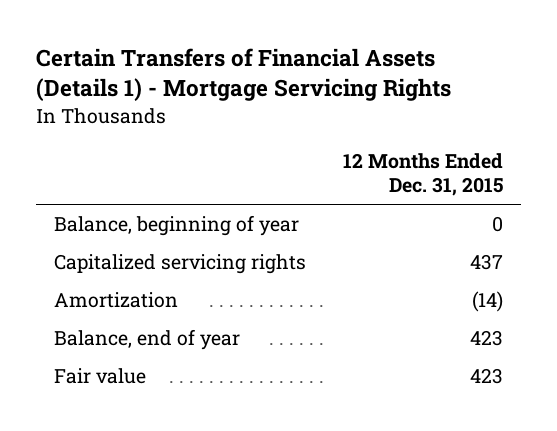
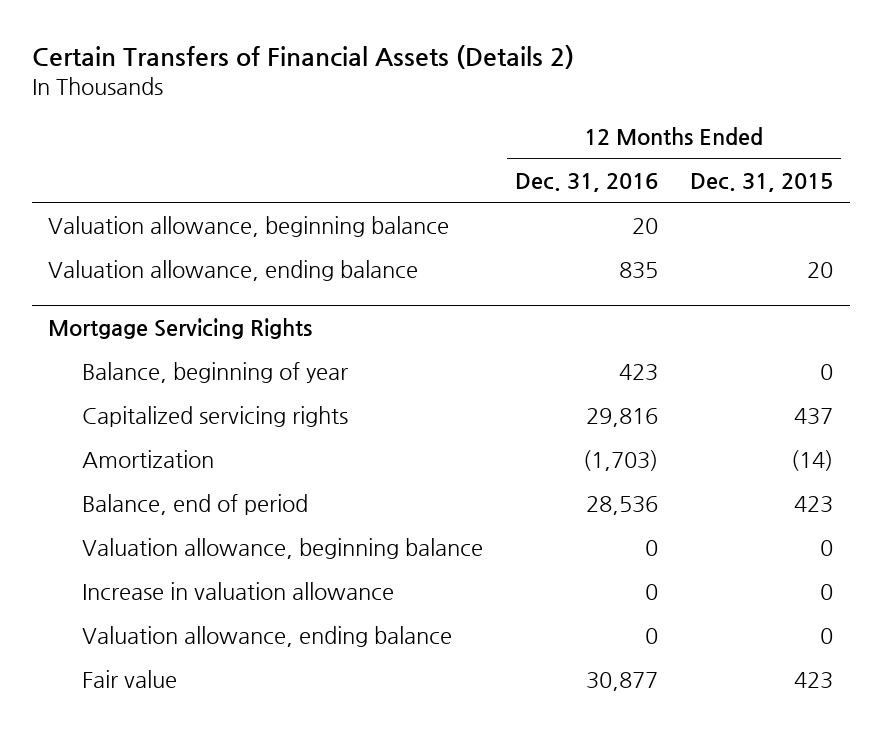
[35,48,451,102] Certain Transfers of Financial Assets (Details 1) - Mortgage Servicing Rights -> [31,44,574,69] Certain Transfers of Financial Assets (Details 2)
none -> [515,173,659,193] Dec. 31, 2016
none -> [48,216,450,238] Valuation allowance, beginning balance
none -> [48,260,419,282] Valuation allowance, ending balance
none -> [48,318,313,340] Mortgage Servicing Rights
[54,329,241,351] Balance, end of year -> [81,494,308,516] Balance, end of period
none -> [81,538,483,560] Valuation allowance, beginning balance
none -> [81,582,394,601] Increase in valuation allowance
none -> [81,626,452,648] Valuation allowance, ending balance

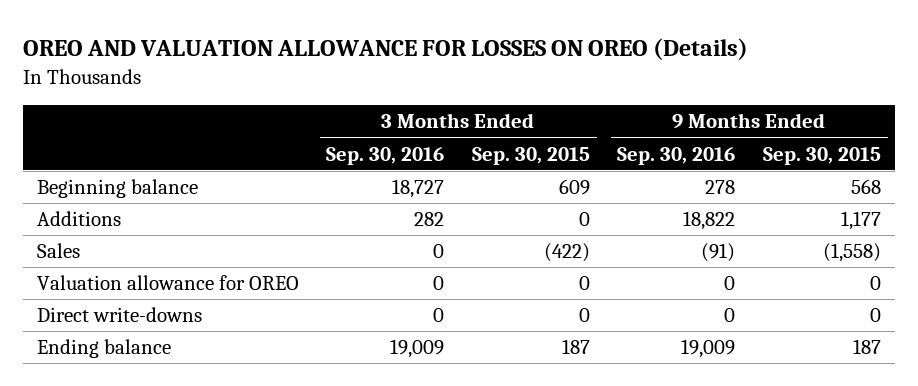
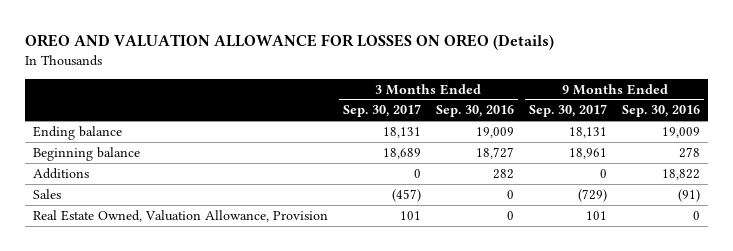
[471,146,590,165] Sep. 30, 2015 -> none
[762,146,881,165] Sep. 30, 2015 -> none
none -> [342,104,421,118] Sep. 30, 2017
none -> [529,104,608,118] Sep. 30, 2017
[36,339,171,359] Ending balance -> [32,125,122,140] Ending balance
[36,307,202,323] Direct write-downs -> none
[36,275,299,291] Valuation allowance for OREO -> [32,209,328,222] Real Estate Owned, Valuation Allowance, Provision

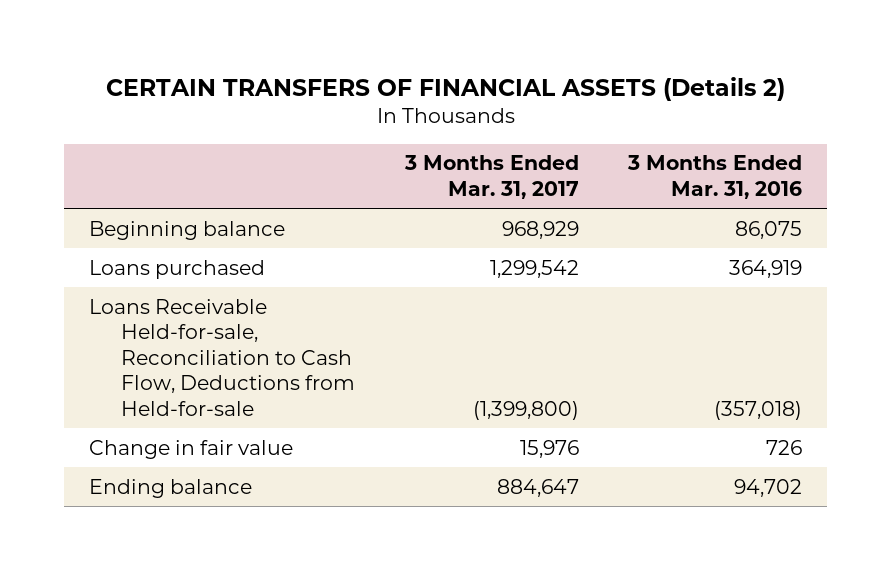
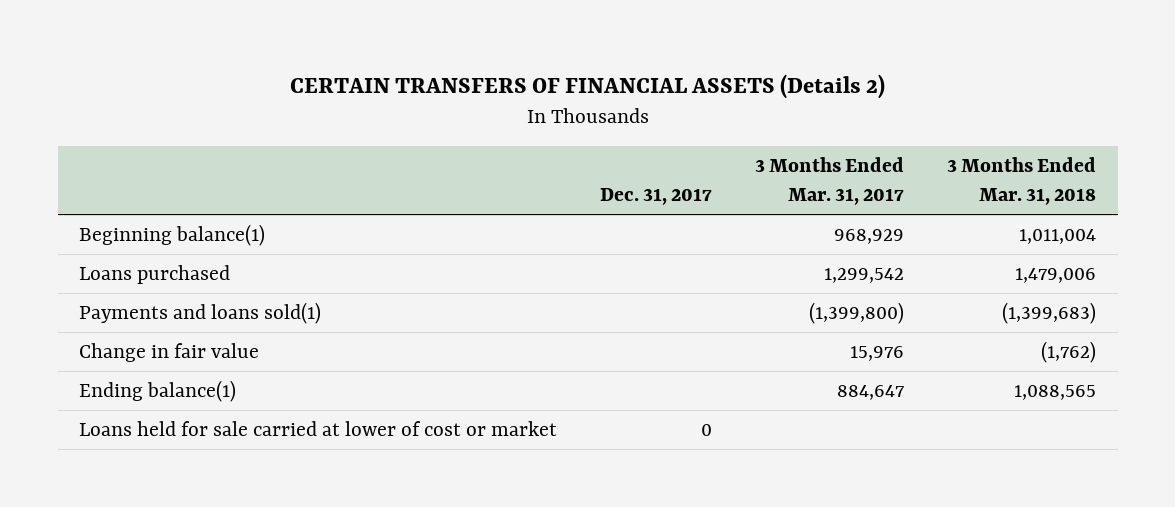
[627,155,803,199] 3 Months Ended Mar. 31, 2016 -> none
none -> [600,187,713,205] Dec. 31, 2017
none -> [947,156,1097,205] 3 Months Ended Mar. 31, 2018
[88,220,285,240] Beginning balance -> [79,224,266,247] Beginning balance(1)
[88,298,356,416] Loans Receivable Held-for-sale, Reconciliation to Cash Flow, Deductions from Held-for-sale -> [79,302,322,325] Payments and loans sold(1)
[88,478,252,498] Ending balance -> [79,380,237,403] Ending balance(1)
none -> [79,421,558,437] Loans held for sale carried at lower of cost or market

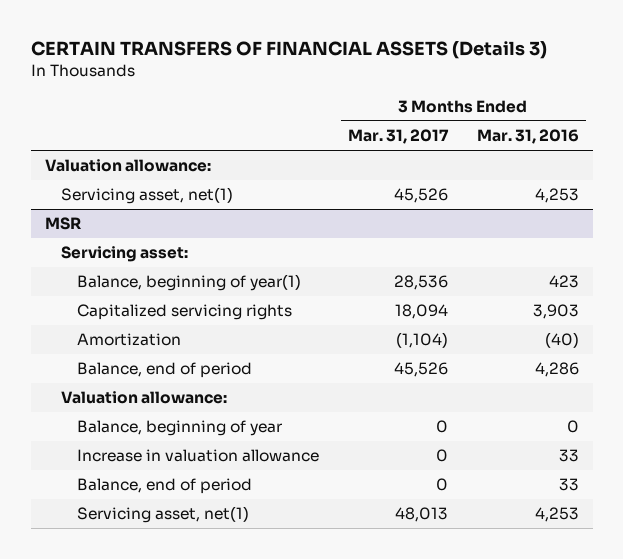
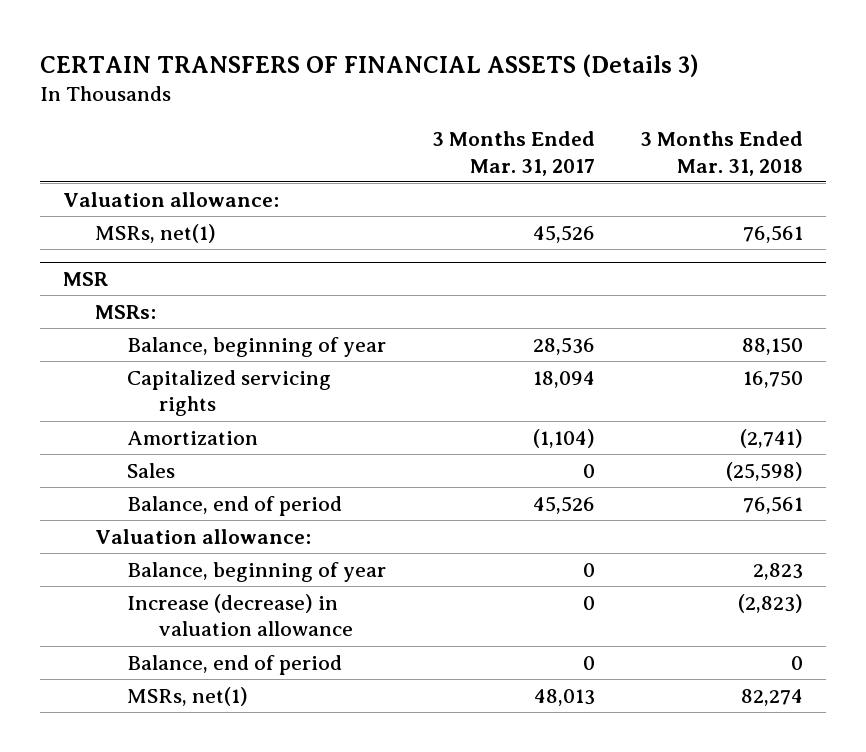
[476,129,579,145] Mar. 31, 2016 -> none
none -> [640,130,804,176] 3 Months Ended Mar. 31, 2018
[61,187,234,205] Servicing asset, net(1) -> [94,223,216,243] MSRs, net(1)
[61,246,189,263] Servicing asset: -> [94,304,156,319] MSRs:
[77,274,302,292] Balance, beginning of year(1) -> [126,336,386,357] Balance, beginning of year
none -> [126,462,175,478] Sales
[77,449,320,463] Increase in valuation allowance -> [126,593,353,637] Increase (decrease) in valuation allowance
[77,506,250,524] Servicing asset, net(1) -> [126,686,248,706] MSRs, net(1)

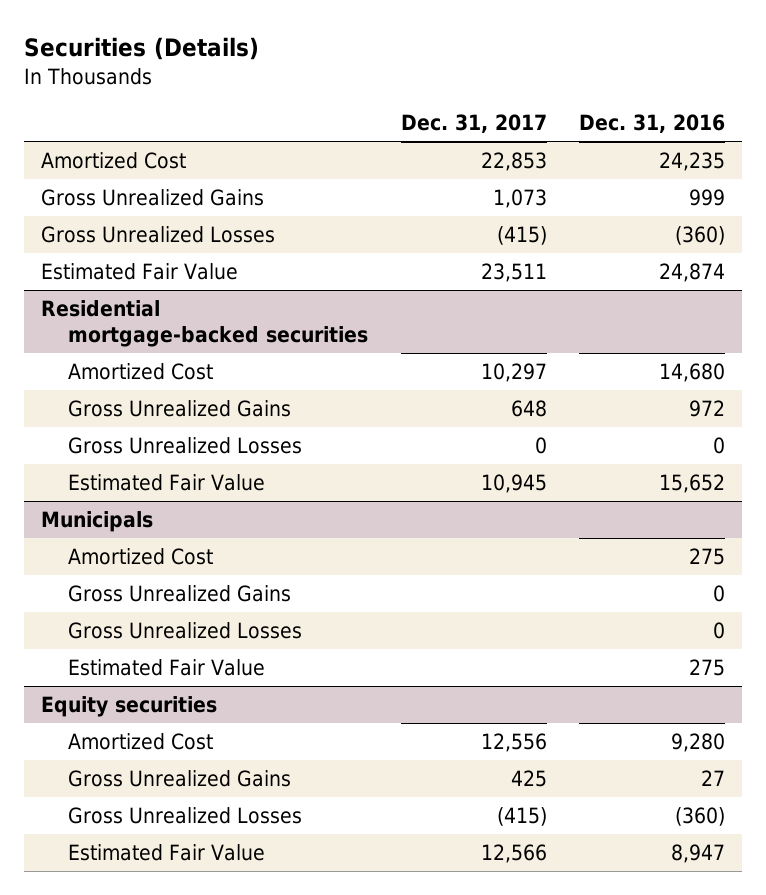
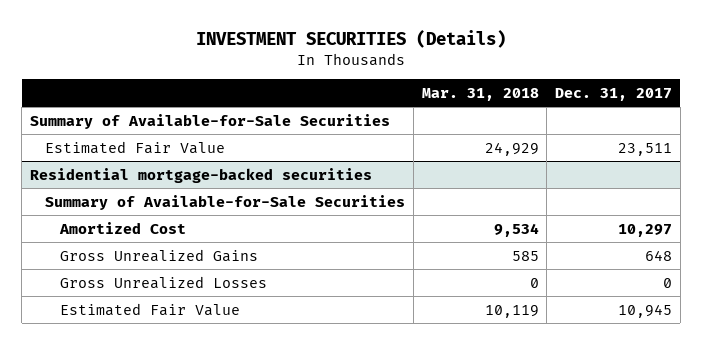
[24,37,260,61] Securities (Details) -> [196,29,507,48] INVESTMENT SECURITIES (Details)
[579,114,726,134] Dec. 31, 2016 -> none
none -> [421,87,539,101] Mar. 31, 2018
[40,151,186,169] Amortized Cost -> none
[40,188,264,206] Gross Unrealized Gains -> none
[40,225,275,243] Gross Unrealized Losses -> none
none -> [30,113,391,129] Summary of Available-for-Sale Securities
none -> [45,194,406,210] Summary of Available-for-Sale Securities
[40,510,153,532] Municipals -> none
[68,547,214,565] Amortized Cost -> none
[68,584,292,602] Gross Unrealized Gains -> none
[68,621,303,639] Gross Unrealized Losses -> none
[68,658,266,676] Estimated Fair Value -> none
[40,695,217,717] Equity securities -> none
[68,732,214,750] Amortized Cost -> none
[68,769,292,787] Gross Unrealized Gains -> none
[68,806,303,824] Gross Unrealized Losses -> none
[68,843,266,861] Estimated Fair Value -> none

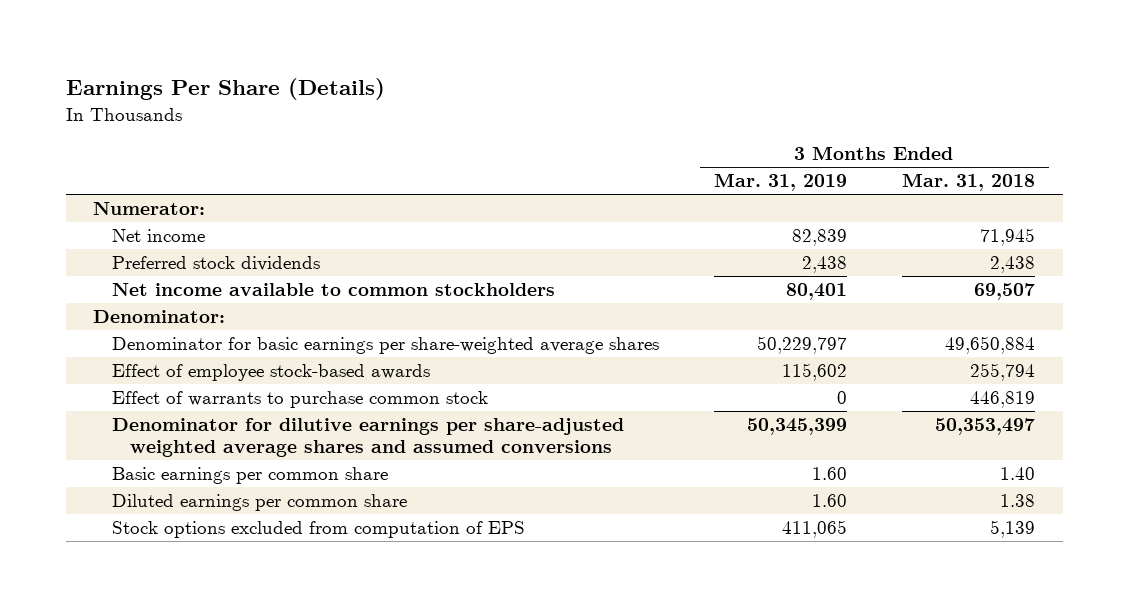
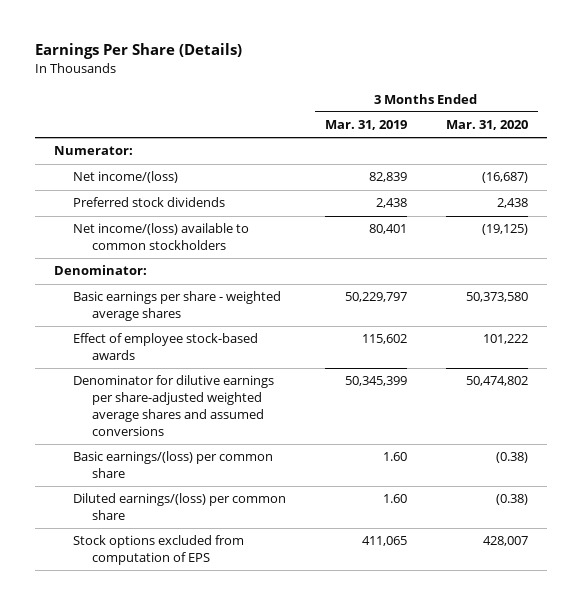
[902,173,1036,192] Mar. 31, 2018 -> none
none -> [445,120,528,131] Mar. 31, 2020
[111,229,205,243] Net income -> [73,171,179,184] Net income/(loss)
[111,283,555,297] Net income available to common stockholders -> [73,223,250,251] Net income/(loss) available to common stockholders
[111,337,659,355] Denominator for basic earnings per share-weighted average shares -> [73,291,282,322] Basic earnings per share - weighted average shares
[111,391,488,409] Effect of warrants to purchase common stock -> none
[111,467,388,485] Basic earnings per common share -> [73,451,274,479] Basic earnings/(loss) per common share
[111,494,407,512] Diluted earnings per common share -> [73,493,287,521] Diluted earnings/(loss) per common share

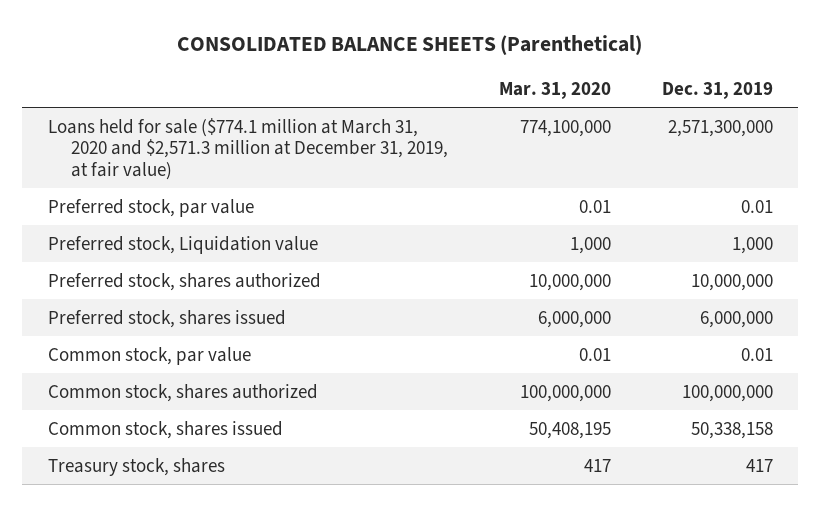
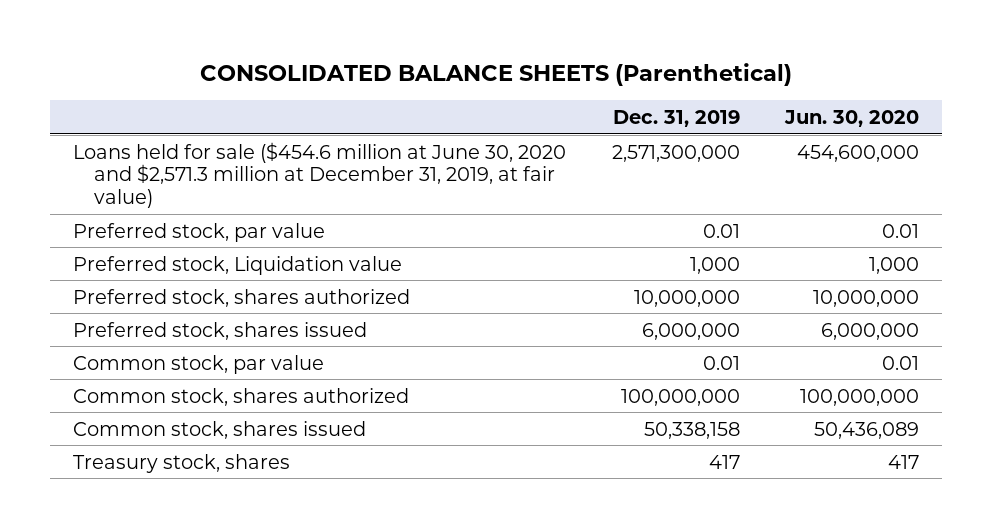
[498,81,611,99] Mar. 31, 2020 -> none
none -> [784,109,920,127] Jun. 30, 2020
[47,117,448,181] Loans held for sale ($774.1 million at March 31, 2020 and $2,571.3 million at December 31, 2019, at fair value) -> [72,141,566,209] Loans held for sale ($454.6 million at June 30, 2020 and $2,571.3 million at December 31, 2019, at fair value)

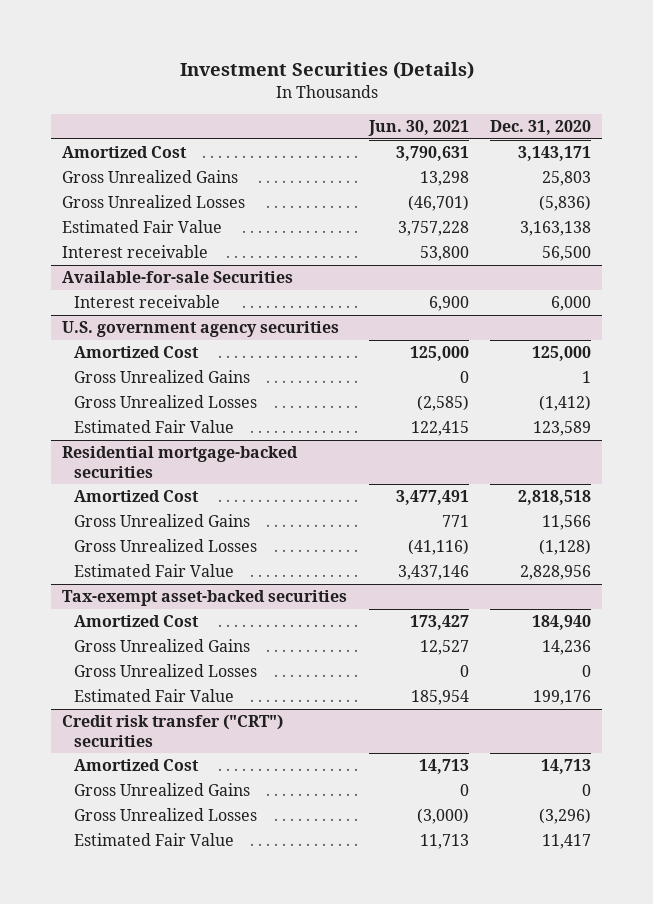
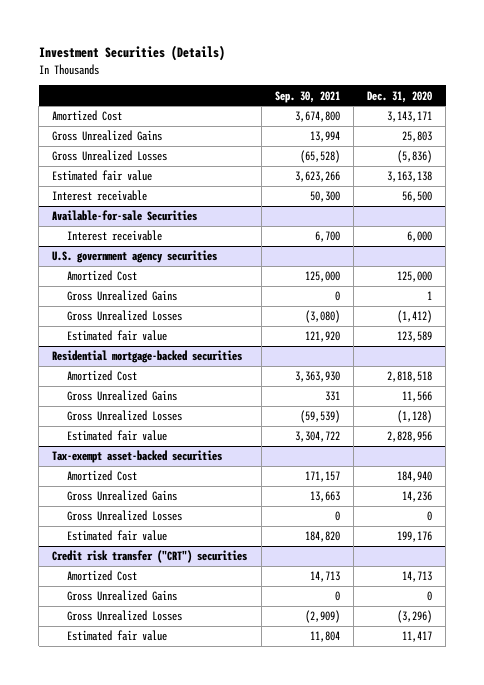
[367,120,469,137] Jun. 30, 2021 -> none
none -> [274,90,340,103] Sep. 30, 2021
[61,220,222,234] Estimated Fair Value -> [52,170,153,182] Estimated fair value
[73,420,234,434] Estimated Fair Value -> [67,330,168,342] Estimated fair value
[73,564,234,578] Estimated Fair Value -> [67,430,168,442] Estimated fair value
[73,689,234,703] Estimated Fair Value -> [67,530,168,542] Estimated fair value
[73,833,234,847] Estimated Fair Value -> [67,630,168,642] Estimated fair value

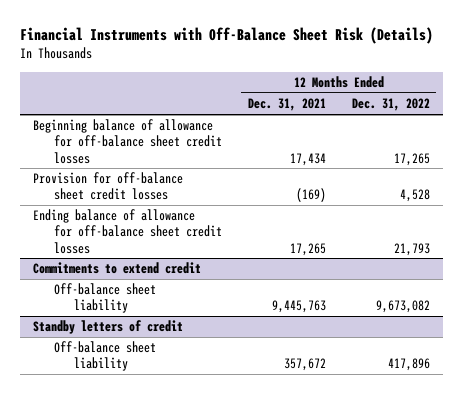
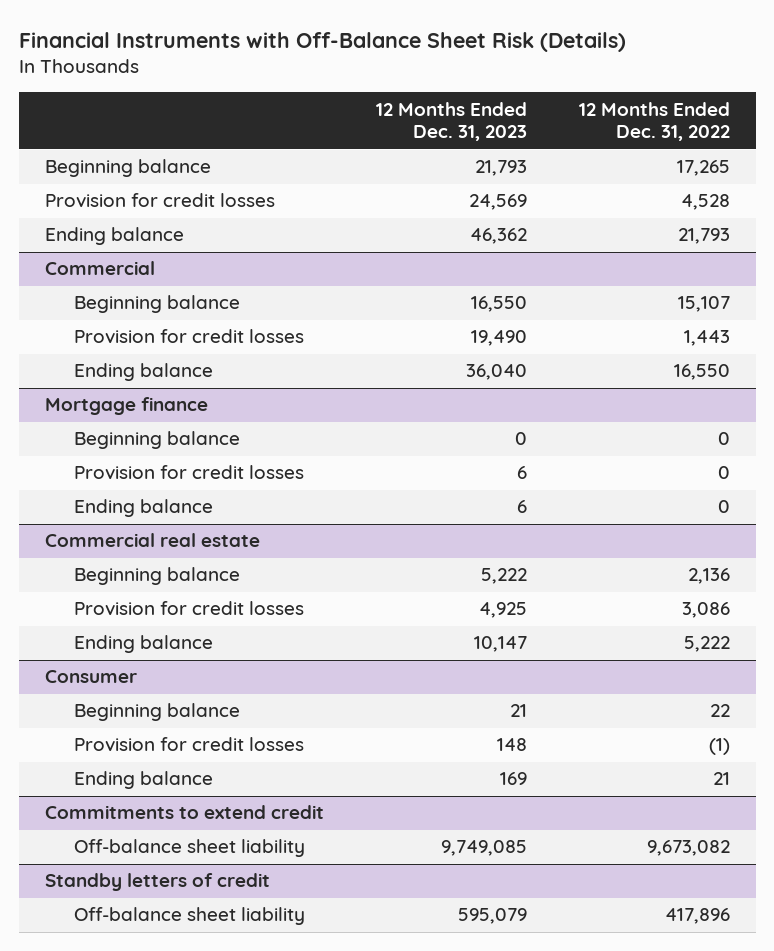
[247,98,326,112] Dec. 31, 2021 -> none
none -> [375,101,527,142] 12 Months Ended Dec. 31, 2023
[32,119,222,164] Beginning balance of allowance for off-balance sheet credit losses -> [44,159,211,178] Beginning balance
[32,172,183,201] Provision for off-balance sheet credit losses -> [44,193,275,209] Provision for credit losses
[32,209,222,254] Ending balance of allowance for off-balance sheet credit losses -> [44,227,184,246] Ending balance
none -> [44,261,155,276] Commercial
none -> [73,295,240,314] Beginning balance
none -> [73,329,304,345] Provision for credit losses
none -> [73,363,213,382] Ending balance
none -> [44,397,208,416] Mortgage finance
none -> [73,431,240,450] Beginning balance
none -> [73,465,304,481] Provision for credit losses
none -> [73,499,213,518] Ending balance
none -> [44,533,260,548] Commercial real estate
none -> [73,567,240,586] Beginning balance
none -> [73,601,304,617] Provision for credit losses
none -> [73,635,213,654] Ending balance
none -> [44,670,137,684] Consumer
none -> [73,703,240,722] Beginning balance
none -> [73,737,304,753] Provision for credit losses
none -> [73,771,213,790] Ending balance

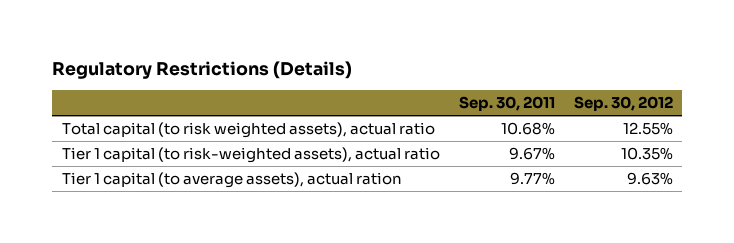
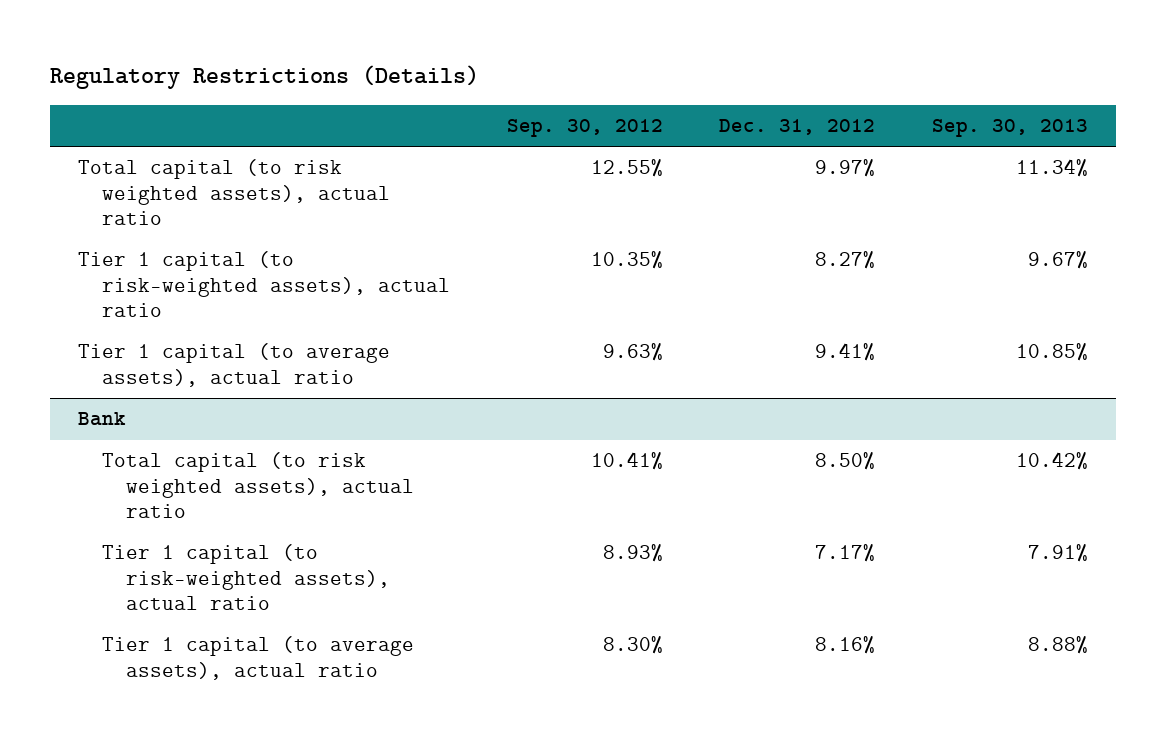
[458,96,555,112] Sep. 30, 2011 -> none
none -> [719,118,876,135] Dec. 31, 2012
none -> [931,118,1088,137] Sep. 30, 2013
[61,171,402,188] Tier 1 capital (to average assets), actual ration -> [78,343,391,387] Tier 1 capital (to average assets), actual ratio
none -> [78,412,127,427] Bank
none -> [102,452,415,518] Total capital (to risk weighted assets), actual ratio
none -> [102,544,391,610] Tier 1 capital (to risk-weighted assets), actual ratio
none -> [102,636,415,680] Tier 1 capital (to average assets), actual ratio

